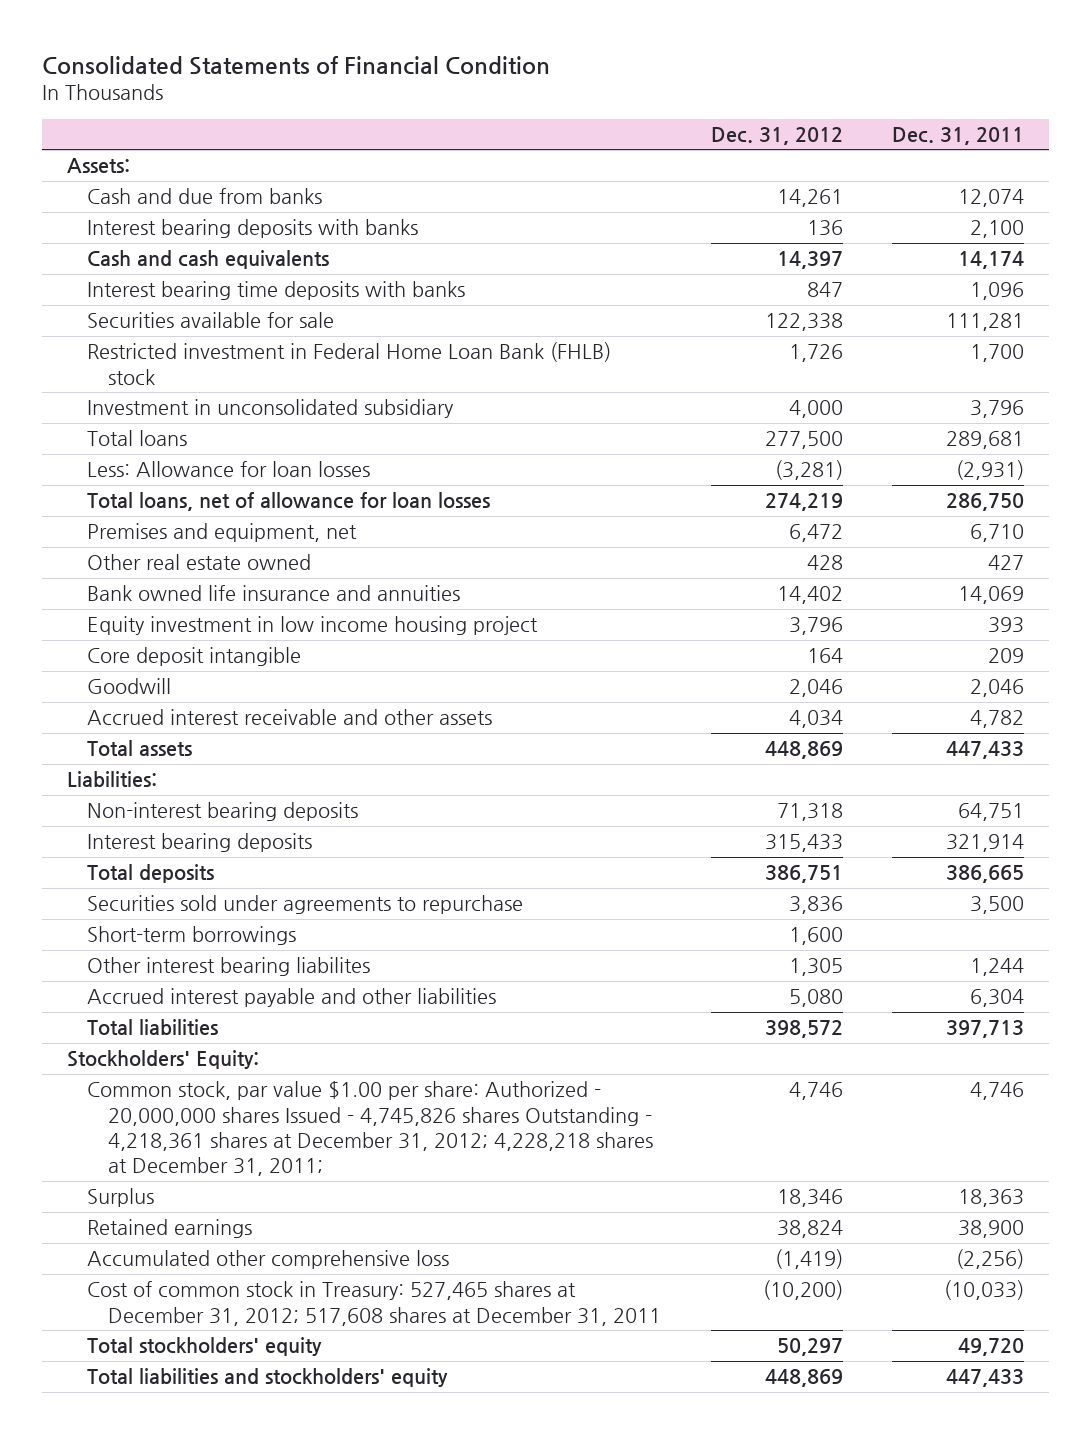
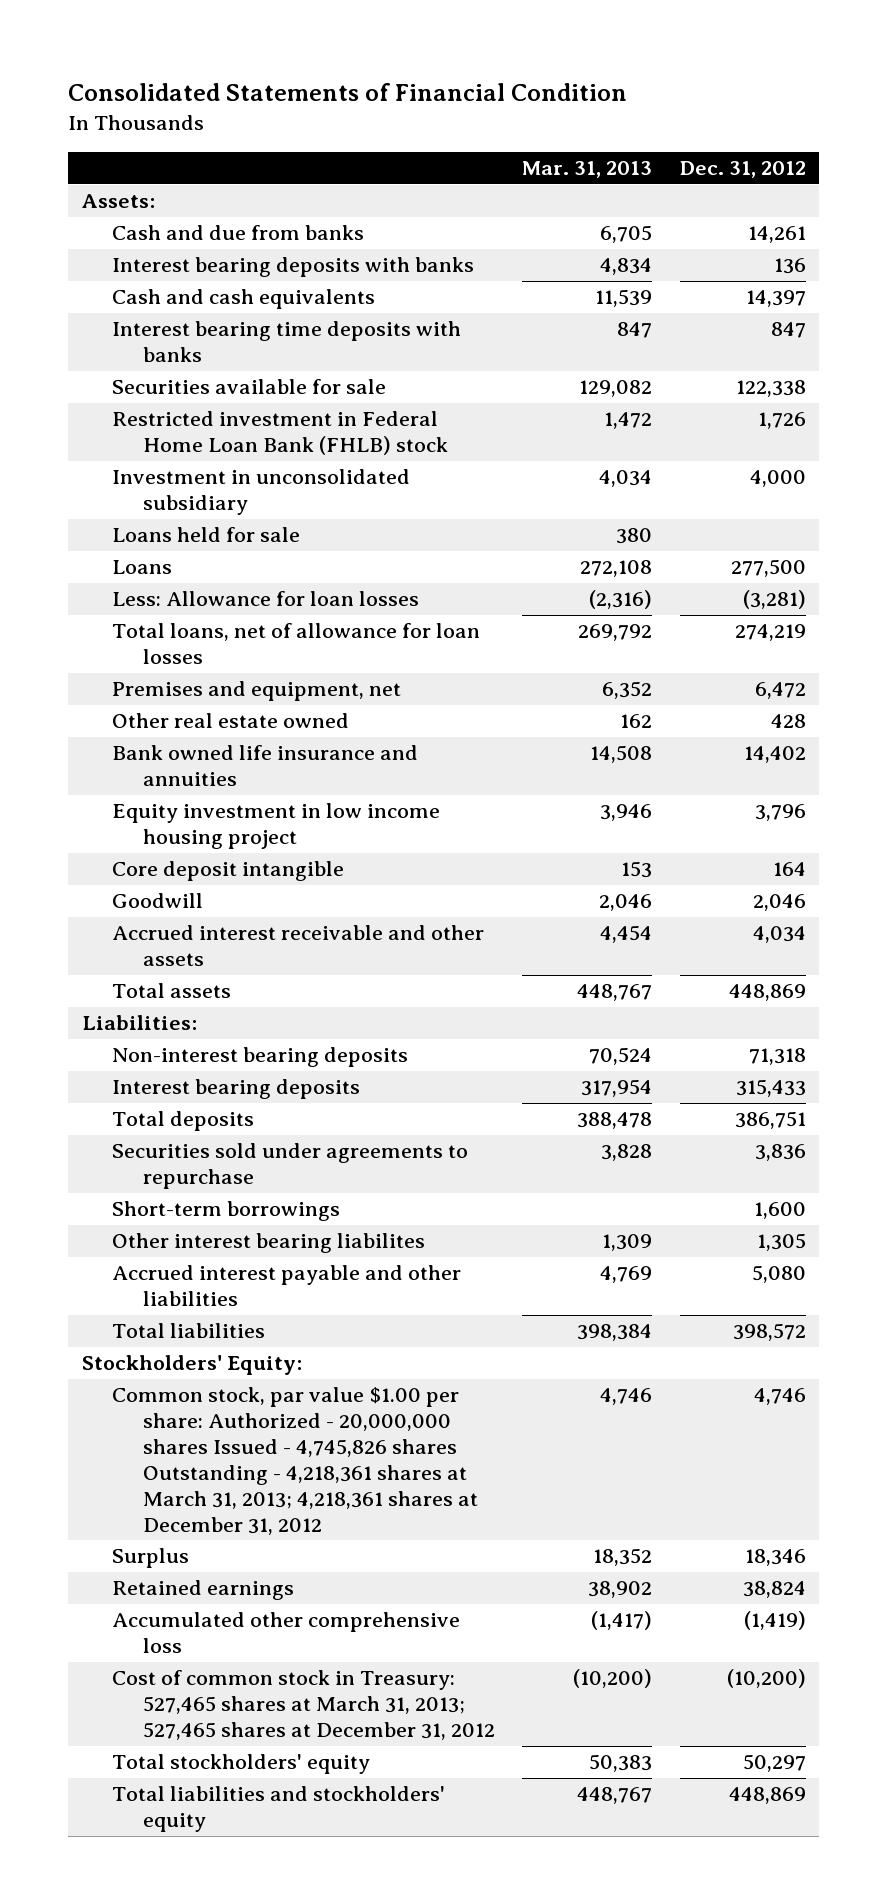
[892,126,1025,145] Dec. 31, 2011 -> none
none -> [522,161,653,179] Mar. 31, 2013
none -> [112,527,301,543] Loans held for sale
[87,430,188,447] Total loans -> [112,560,173,575] Loans
[87,1081,653,1177] Common stock, par value $1.00 per share: Authorized - 20,000,000 shares Issued - 4,745,826 shares Outstanding - 4,218,361 shares at December 31, 2012; 4,228,218 shares at December 31, 2011; -> [112,1387,478,1535] Common stock, par value $1.00 per share: Authorized - 20,000,000 shares Issued - 4,745,826 shares Outstanding - 4,218,361 shares at March 31, 2013; 4,218,361 shares at December 31, 2012
[87,1281,661,1326] Cost of common stock in Treasury: 527,465 shares at December 31, 2012; 517,608 shares at December 31, 2011 -> [112,1670,495,1741] Cost of common stock in Treasury: 527,465 shares at March 31, 2013; 527,465 shares at December 31, 2012

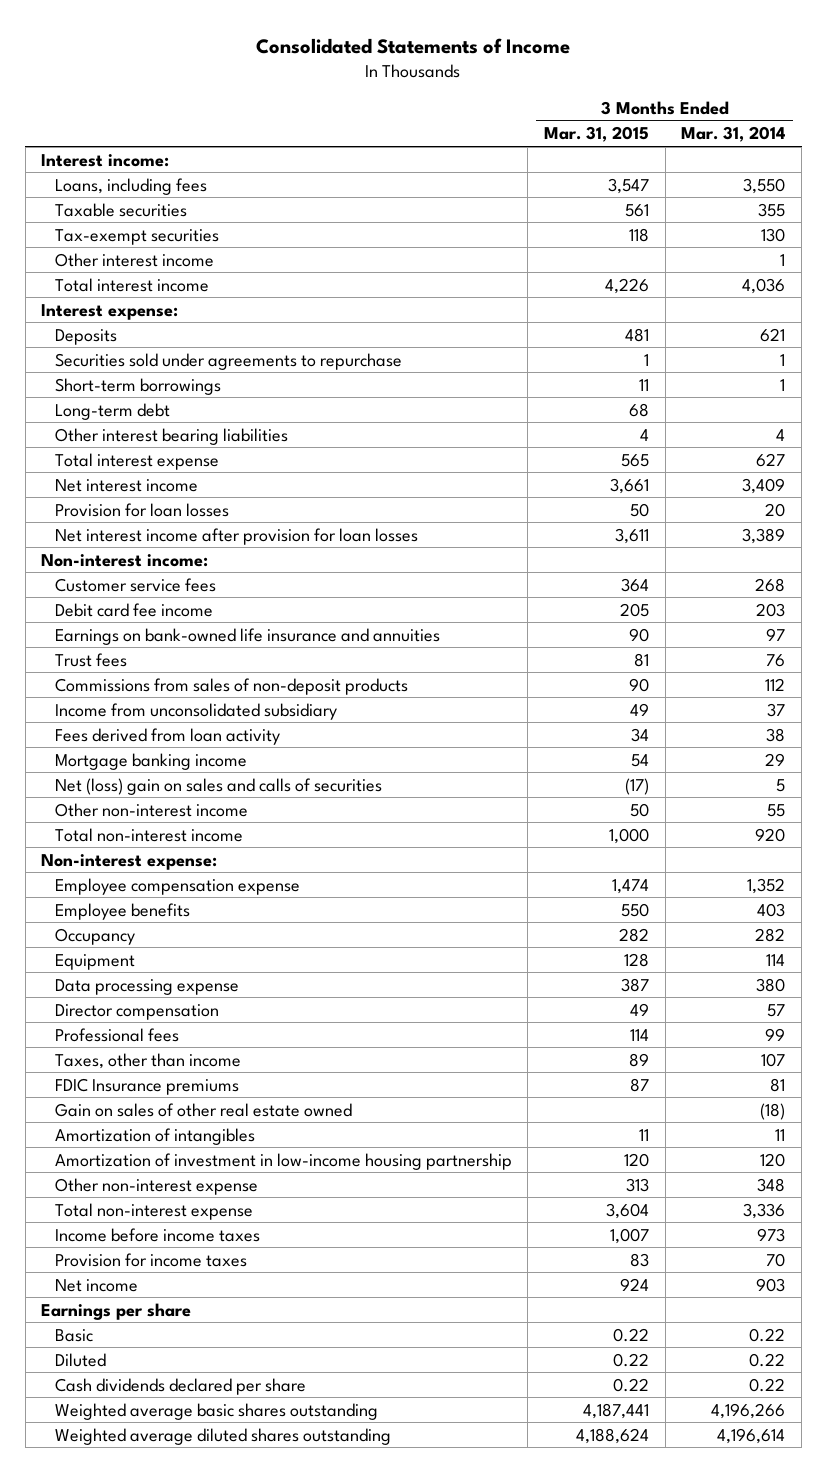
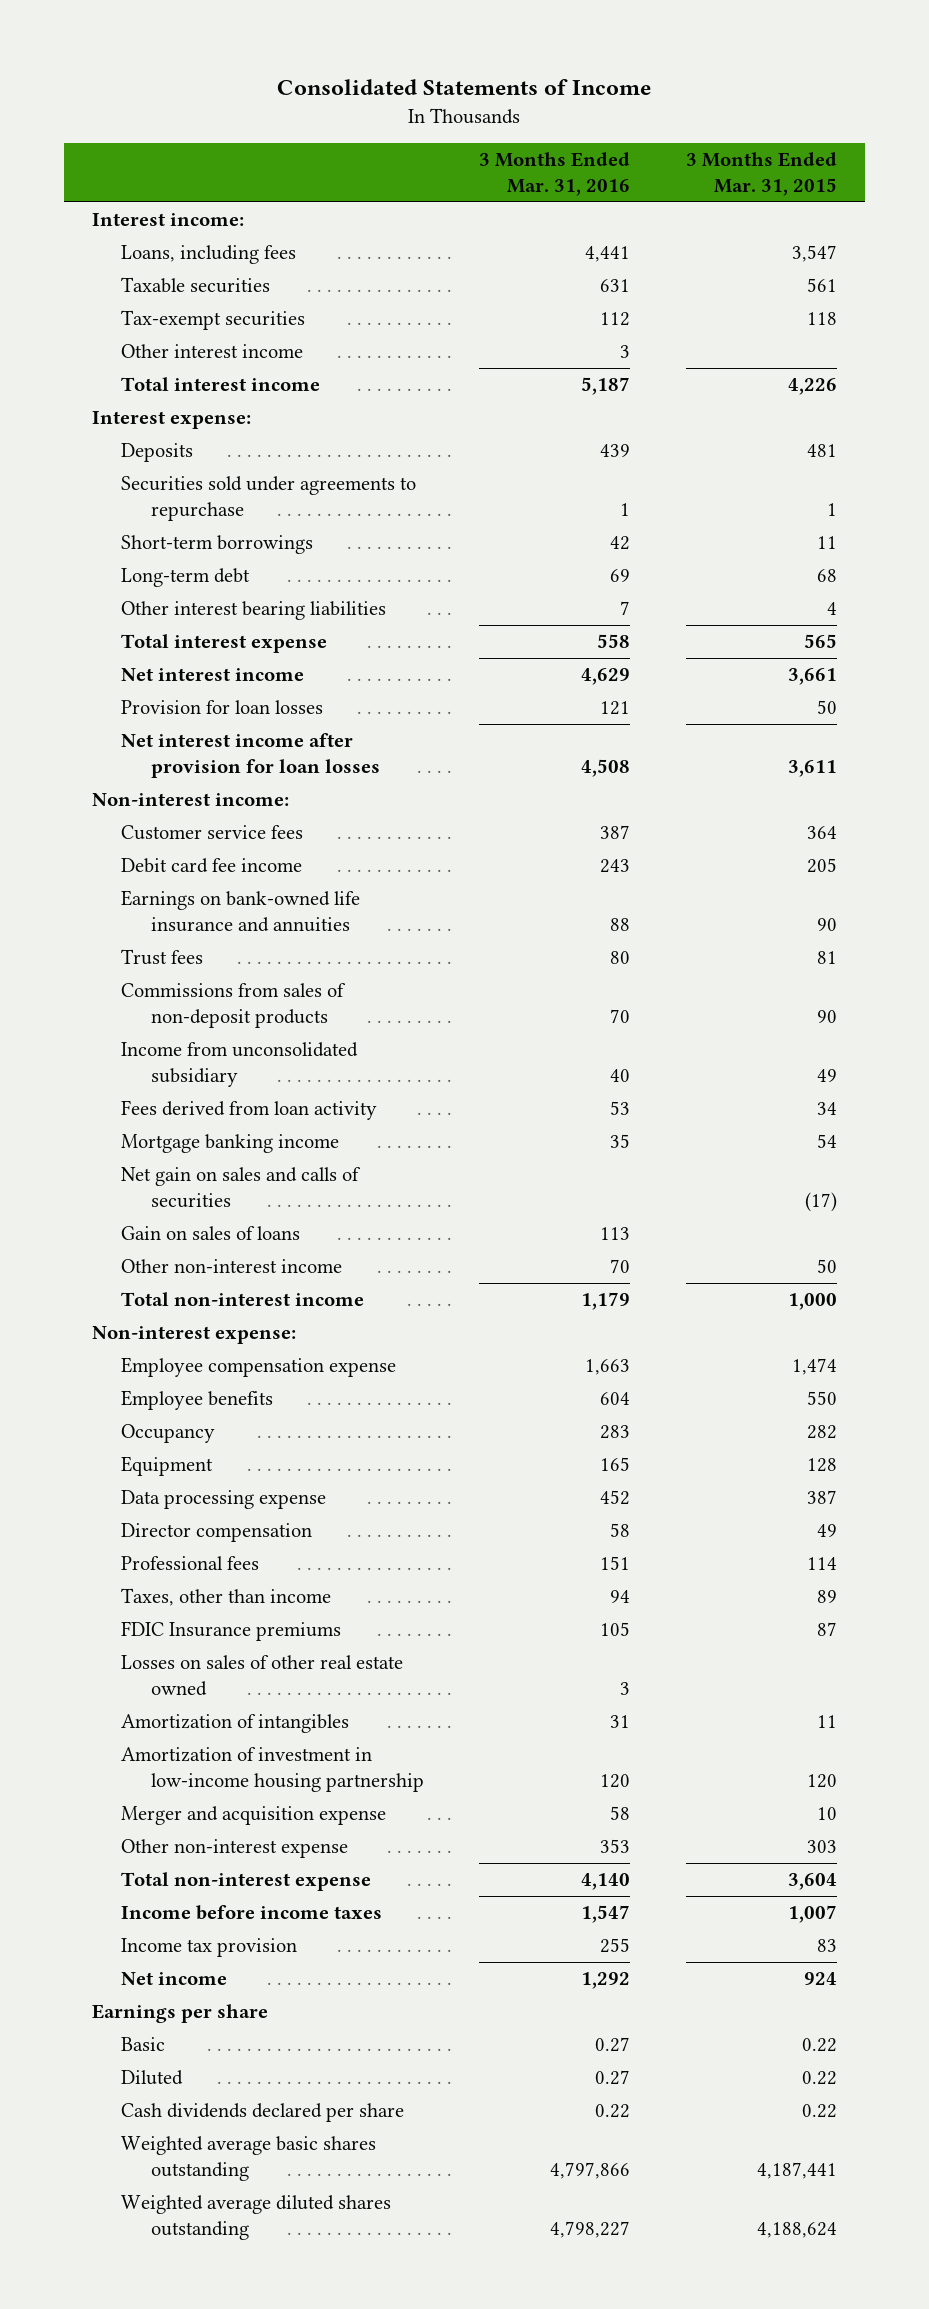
[681,126,786,143] Mar. 31, 2014 -> none
none -> [479,152,631,196] 3 Months Ended Mar. 31, 2016
[54,777,382,795] Net (loss) gain on sales and calls of securities -> [121,1167,362,1208] Net gain on sales and calls of securities
none -> [121,1226,301,1241] Gain on sales of loans
[54,1102,352,1117] Gain on sales of other real estate owned -> [121,1655,404,1696] Losses on sales of other real estate owned
none -> [121,1806,387,1826] Merger and acquisition expense
[626,1177,650,1192] 313 -> [807,1840,838,1854] 303
[54,1252,247,1267] Provision for income taxes -> [121,1938,298,1958] Income tax provision

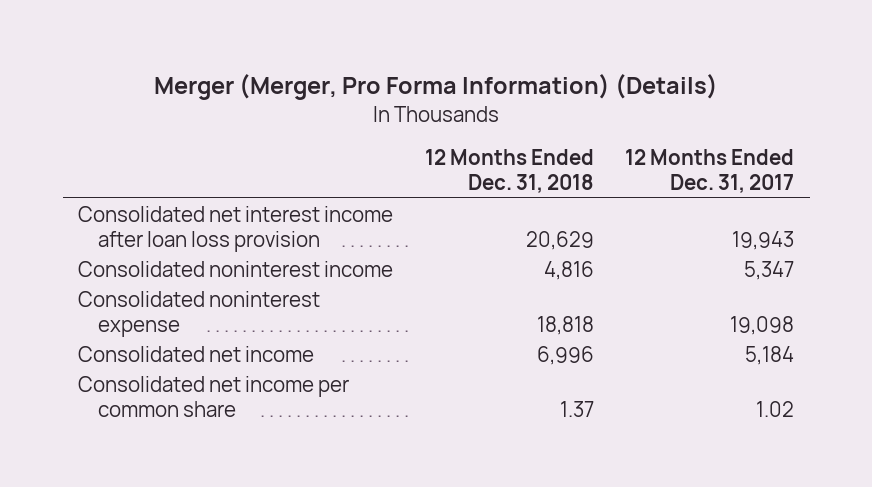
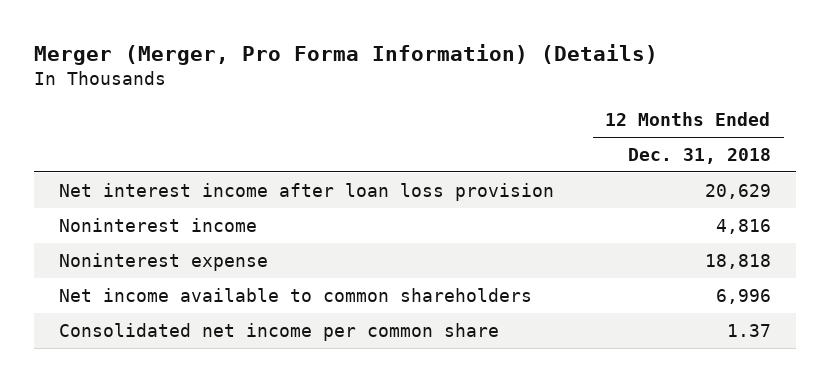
[624,148,794,193] 12 Months Ended Dec. 31, 2017 -> none
[78,205,394,252] Consolidated net interest income after loan loss provision -> [59,182,555,201] Net interest income after loan loss provision
[78,260,394,277] Consolidated noninterest income -> [59,217,258,232] Noninterest income
[78,290,321,337] Consolidated noninterest expense -> [59,252,269,271] Noninterest expense
[78,345,315,362] Consolidated net income -> [59,287,533,302] Net income available to common shareholders

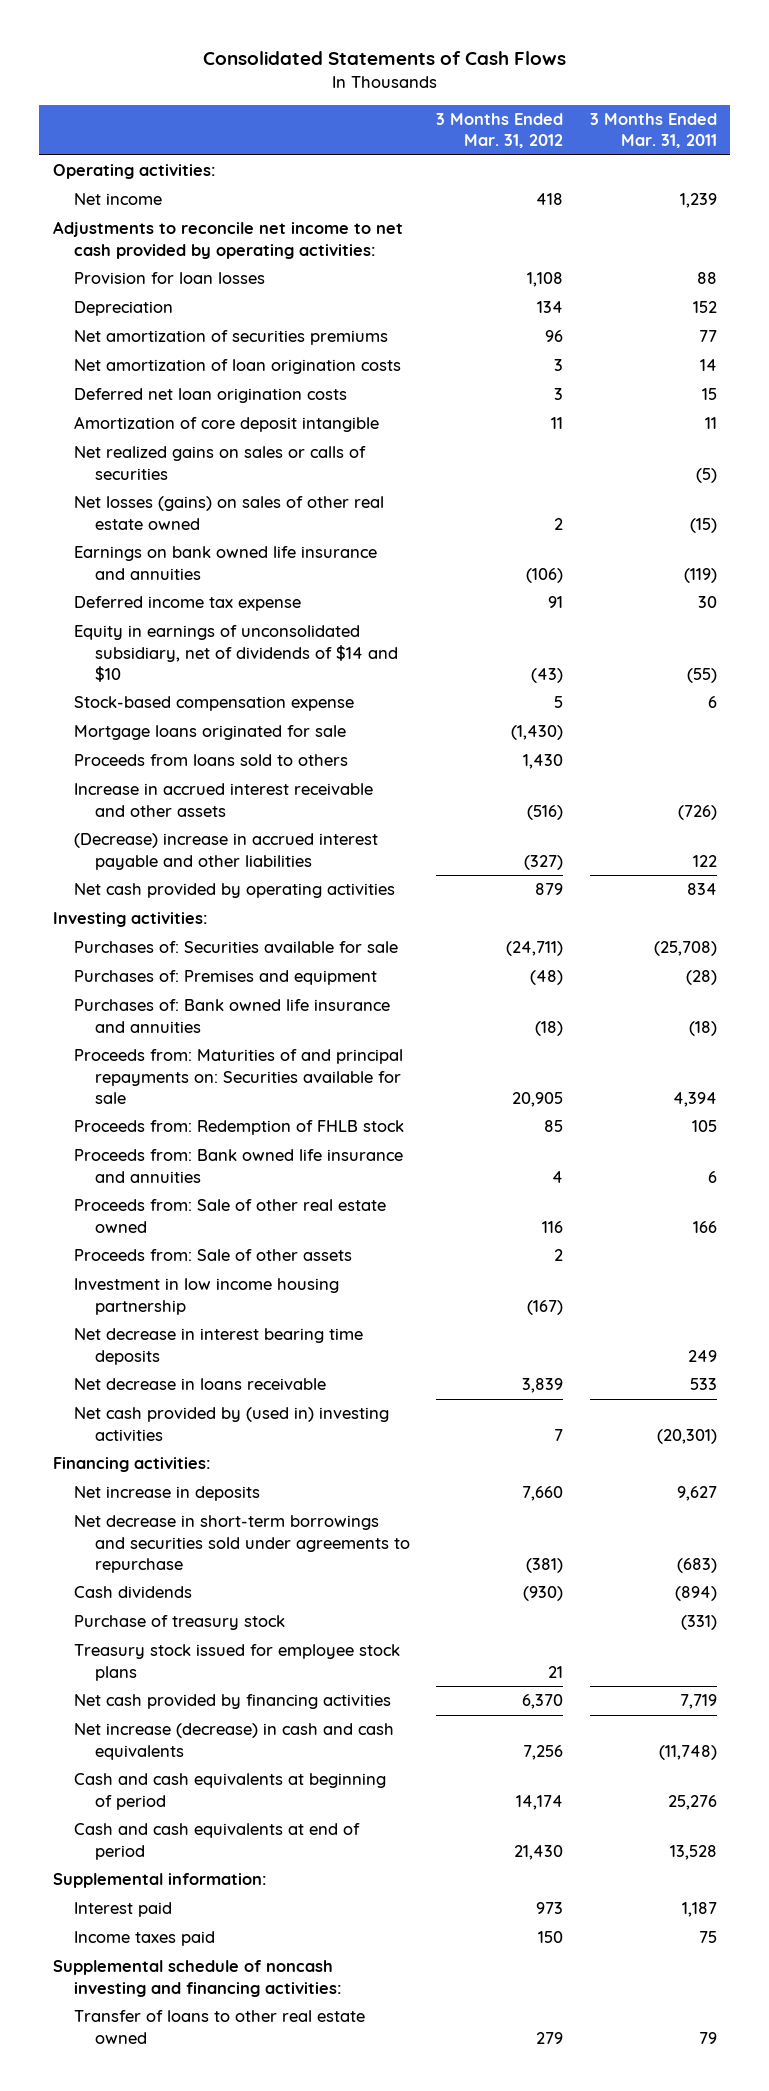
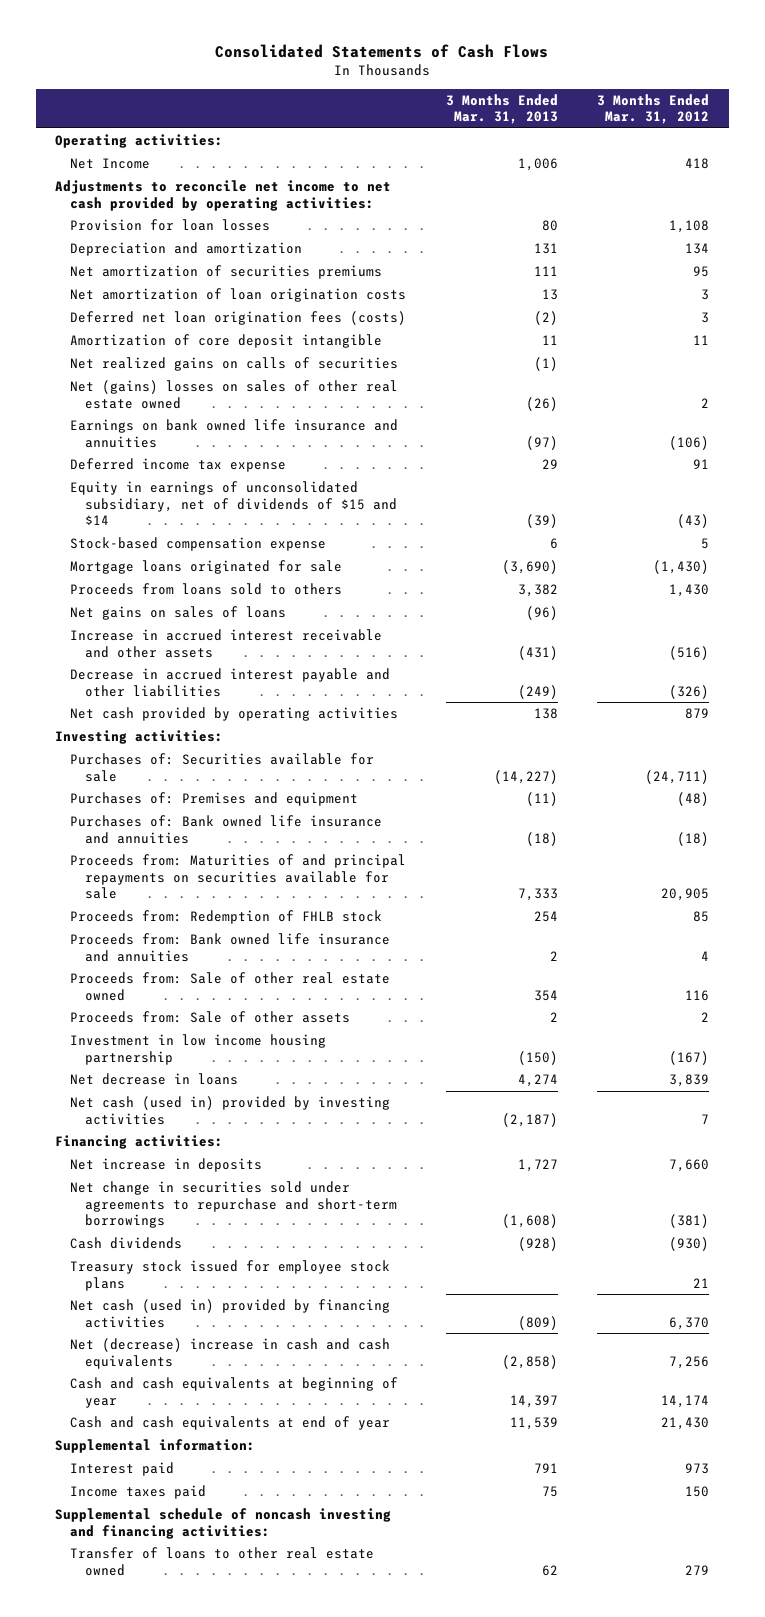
[589,112,717,149] 3 Months Ended Mar. 31, 2011 -> none
none -> [445,93,558,125] 3 Months Ended Mar. 31, 2013
[73,193,162,206] Net income -> [70,157,151,169] Net Income
[73,301,173,317] Depreciation -> [70,241,303,256] Depreciation and amortization
[545,330,564,343] 96 -> [693,265,710,277] 95
[73,388,347,404] Deferred net loan origination costs -> [70,310,407,325] Deferred net loan origination fees (costs)
[73,446,366,480] Net realized gains on sales or calls of securities -> [70,356,399,371] Net realized gains on calls of securities
[73,496,384,530] Net losses (gains) on sales of other real estate owned -> [70,379,399,409] Net (gains) losses on sales of other real estate owned
[73,625,399,682] Equity in earnings of unconsolidated subsidiary, net of dividends of $14 and $10 -> [70,480,398,526] Equity in earnings of unconsolidated subsidiary, net of dividends of $15 and $14
none -> [70,605,287,620] Net gains on sales of loans
[73,833,378,870] (Decrease) increase in accrued interest payable and other liabilities -> [70,667,391,697] Decrease in accrued interest payable and other liabilities
[524,854,564,870] (327) -> [669,684,710,699] (326)
[73,1049,403,1104] Proceeds from: Maturities of and principal repayments on: Securities available for sale -> [70,853,407,900] Proceeds from: Maturities of and principal repayments on securities available for sale
[73,1328,363,1365] Net decrease in interest bearing time deposits -> none
[73,1378,326,1391] Net decrease in loans receivable -> [70,1072,239,1085] Net decrease in loans
[73,1407,389,1441] Net cash provided by (used in) investing activities -> [70,1095,391,1125] Net cash (used in) provided by investing activities
[73,1515,411,1573] Net decrease in short-term borrowings and securities sold under agreements to repurchase -> [70,1180,398,1229] Net change in securities sold under agreements to repurchase and short-term borrowings
[73,1615,285,1631] Purchase of treasury stock -> none
[73,1694,391,1710] Net cash provided by financing activities -> [70,1298,391,1328] Net cash (used in) provided by financing activities
[73,1723,394,1760] Net increase (decrease) in cash and cash equivalents -> [70,1337,391,1369] Net (decrease) increase in cash and cash equivalents
[73,1773,386,1810] Cash and cash equivalents at beginning of period -> [70,1376,399,1408] Cash and cash equivalents at beginning of year
[73,1823,360,1860] Cash and cash equivalents at end of period -> [70,1415,391,1430] Cash and cash equivalents at end of year

